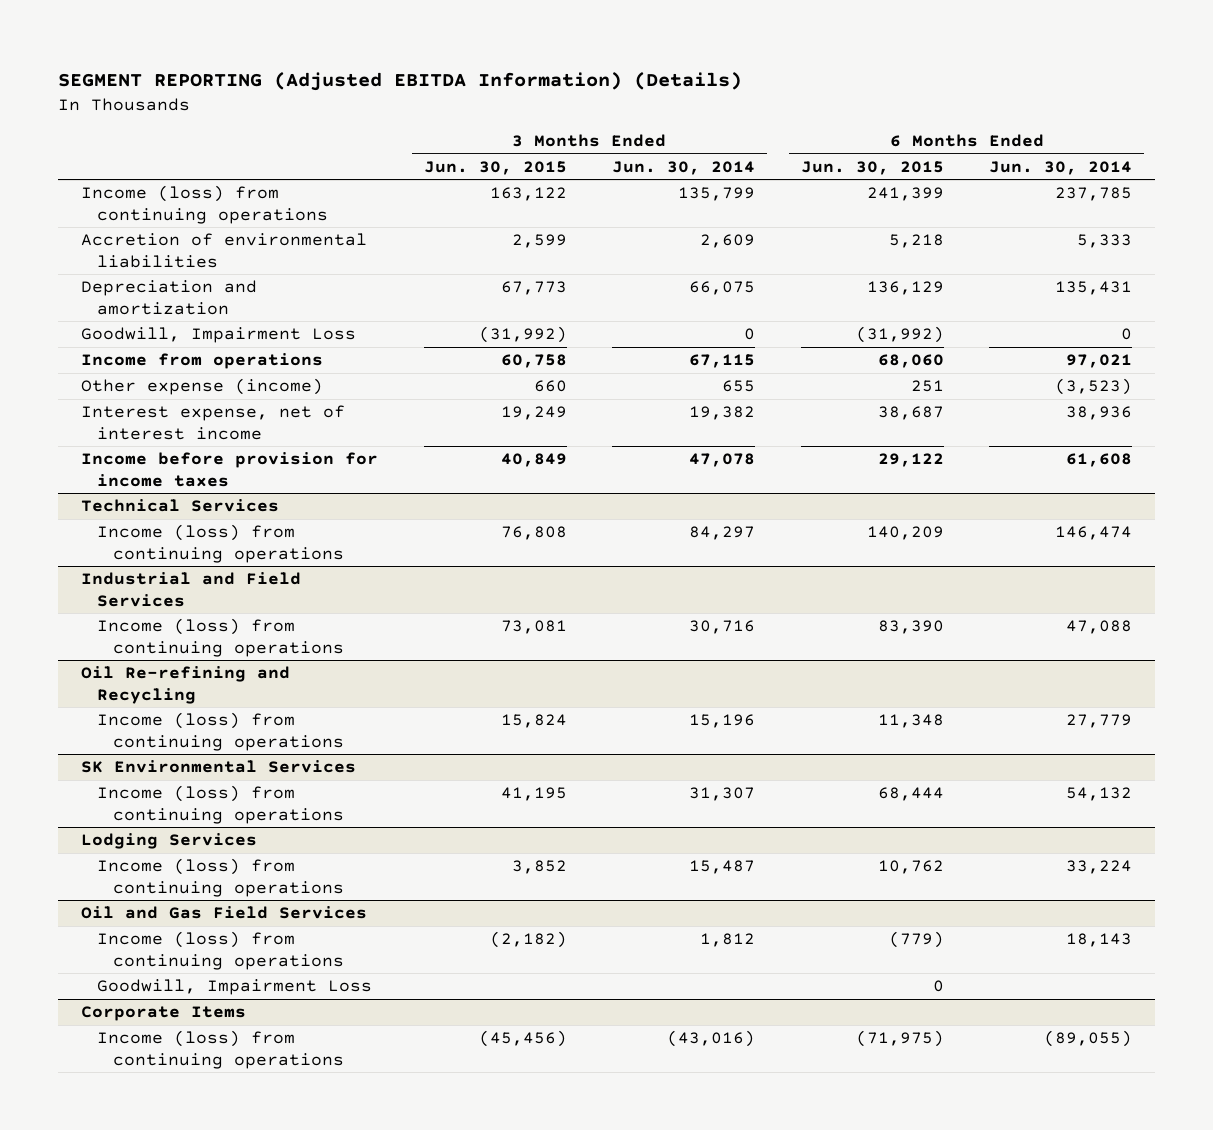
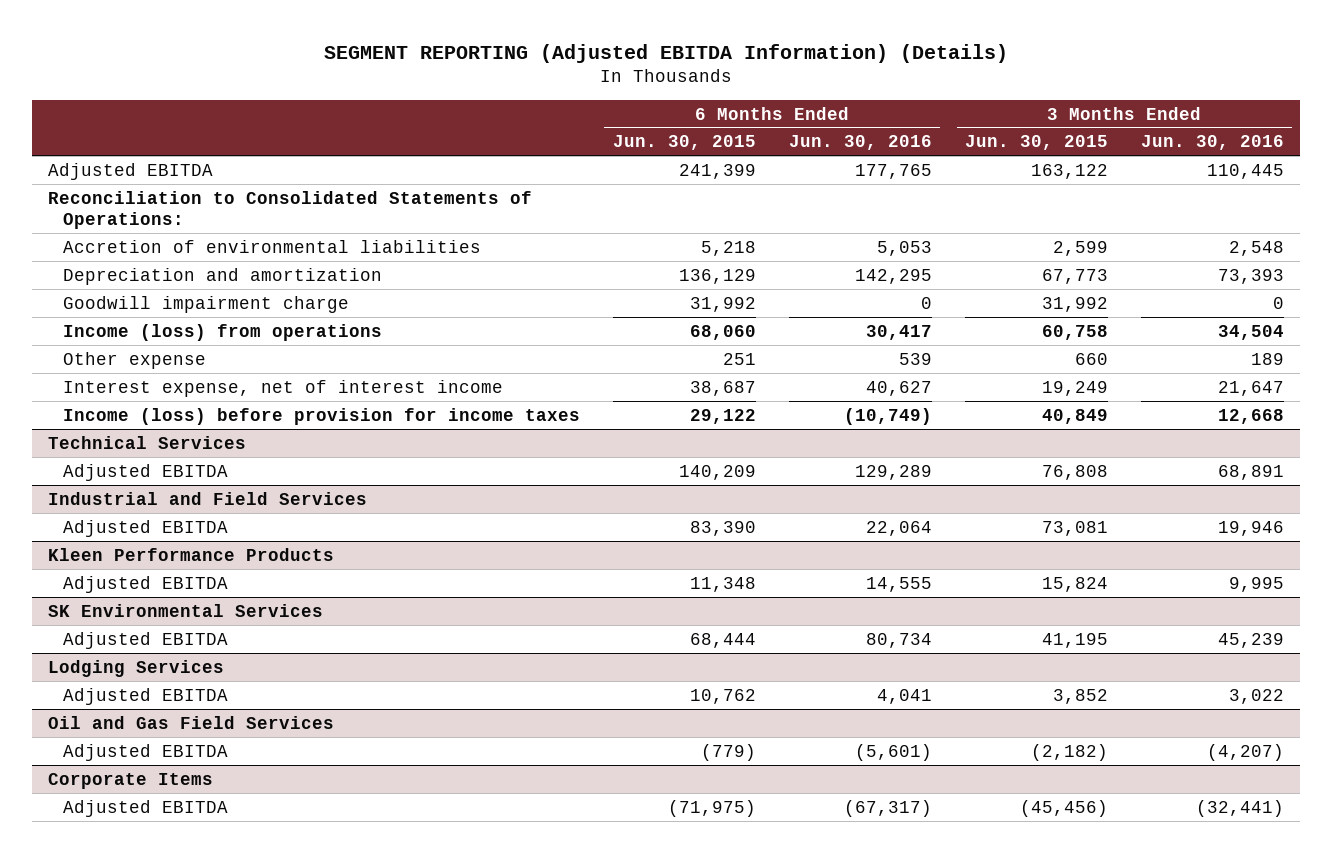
[612,160,756,175] Jun. 30, 2014 -> none
[989,160,1133,175] Jun. 30, 2014 -> none
none -> [788,135,932,151] Jun. 30, 2016
none -> [1140,135,1284,151] Jun. 30, 2016
[80,185,328,224] Income (loss) from continuing operations -> [48,162,214,180] Adjusted EBITDA
none -> [48,190,533,229] Reconciliation to Consolidated Statements of Operations:
[80,327,356,344] Goodwill, Impairment Loss -> [62,295,349,313] Goodwill impairment charge
[478,326,567,344] (31,992) -> [1041,296,1108,312] 31,992
[855,326,944,344] (31,992) -> [689,296,756,312] 31,992
[80,353,323,370] Income from operations -> [62,323,382,341] Income (loss) from operations
[80,378,323,396] Other expense (income) -> [62,351,206,369] Other expense
[80,452,378,487] Income before provision for income taxes -> [62,407,580,425] Income (loss) before provision for income taxes
[96,524,344,563] Income (loss) from continuing operations -> [62,463,228,481] Adjusted EBITDA
[80,666,290,704] Oil Re-refining and Recycling -> none
[96,618,344,657] Income (loss) from continuing operations -> [62,519,228,537] Adjusted EBITDA
none -> [48,547,335,561] Kleen Performance Products
[96,712,344,751] Income (loss) from continuing operations -> [62,575,228,593] Adjusted EBITDA
[96,785,344,824] Income (loss) from continuing operations -> [62,631,228,649] Adjusted EBITDA
[96,858,344,897] Income (loss) from continuing operations -> [62,687,228,705] Adjusted EBITDA
[96,979,372,996] Goodwill, Impairment Loss -> none
[96,931,344,970] Income (loss) from continuing operations -> [62,743,228,761] Adjusted EBITDA
[96,1030,344,1069] Income (loss) from continuing operations -> [62,799,228,817] Adjusted EBITDA

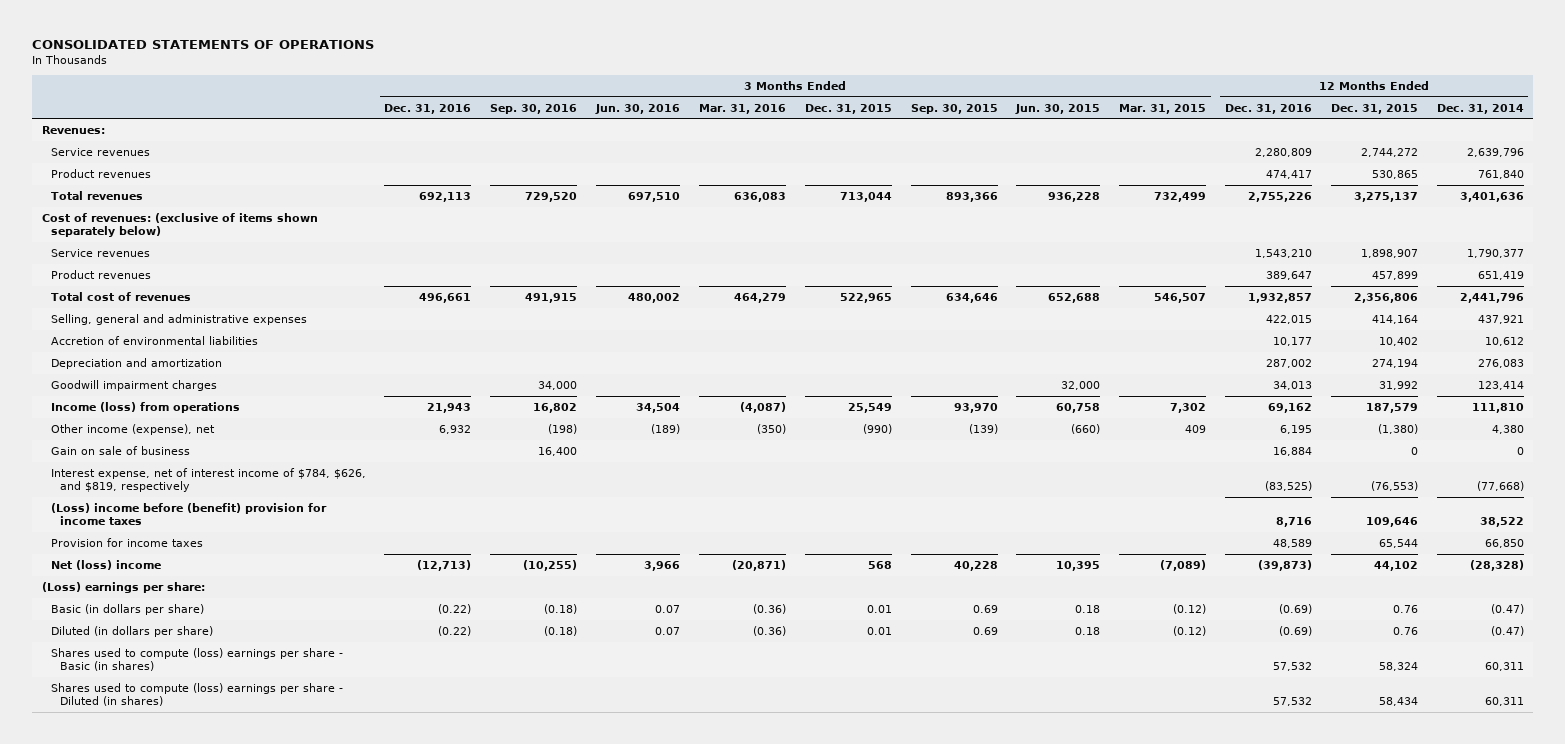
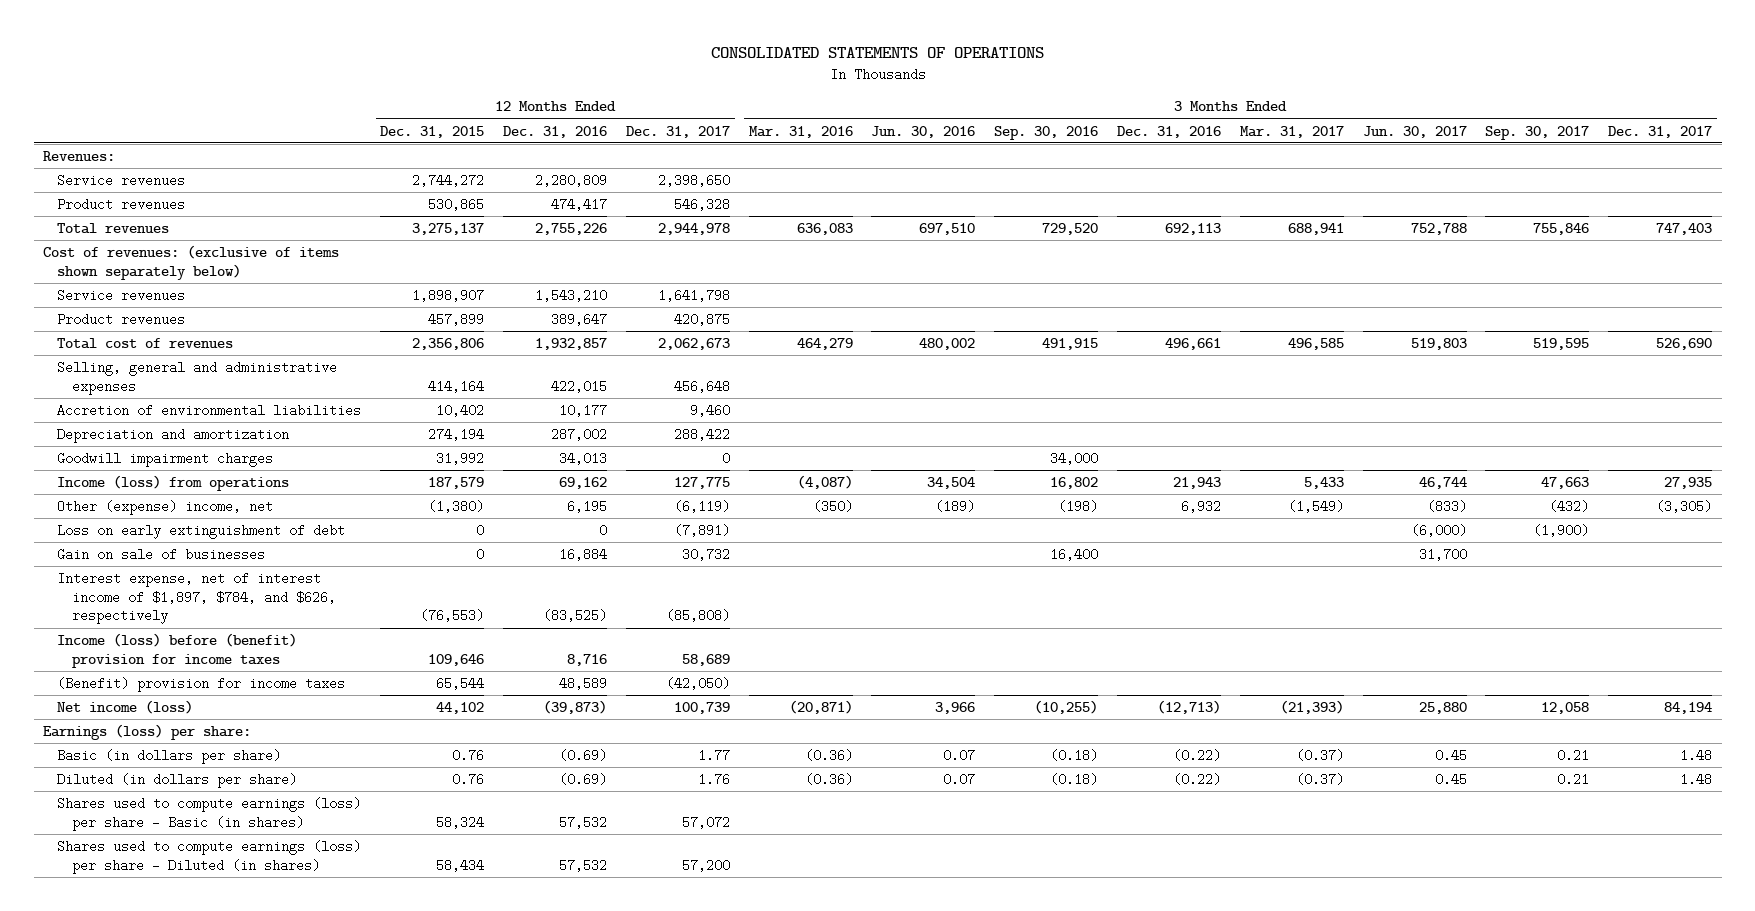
[804,103,892,114] Dec. 31, 2015 -> none
[910,103,998,114] Sep. 30, 2015 -> none
[1015,103,1101,114] Jun. 30, 2015 -> none
[1119,103,1207,114] Mar. 31, 2015 -> none
[1436,103,1524,114] Dec. 31, 2014 -> none
none -> [625,125,730,138] Dec. 31, 2017
none -> [1239,125,1344,138] Mar. 31, 2017
none -> [1362,125,1467,138] Jun. 30, 2017
none -> [1485,125,1590,140] Sep. 30, 2017
none -> [1608,125,1713,138] Dec. 31, 2017
[50,423,215,435] Other income (expense), net -> [57,499,274,515] Other (expense) income, net
none -> [57,523,346,539] Loss on early extinguishment of debt
[50,445,190,455] Gain on sale of business -> [57,547,266,561] Gain on sale of businesses
[50,467,366,492] Interest expense, net of interest income of $784, $626, and $819, respectively -> [57,571,336,625] Interest expense, net of interest income of $1,897, $784, and $626, respectively
[50,502,327,525] (Loss) income before (benefit) provision for income taxes -> [57,632,298,668] Income (loss) before (benefit) provision for income taxes
[50,537,203,547] Provision for income taxes -> [57,676,346,692] (Benefit) provision for income taxes
[50,559,161,570] Net (loss) income -> [57,699,194,714] Net income (loss)
[41,581,205,593] (Loss) earnings per share: -> [42,723,251,740] Earnings (loss) per share:
[50,647,343,671] Shares used to compute (loss) earnings per share - Basic (in shares) -> [57,796,362,831] Shares used to compute earnings (loss) per share - Basic (in shares)
[50,682,343,706] Shares used to compute (loss) earnings per share - Diluted (in shares) -> [57,839,362,874] Shares used to compute earnings (loss) per share - Diluted (in shares)

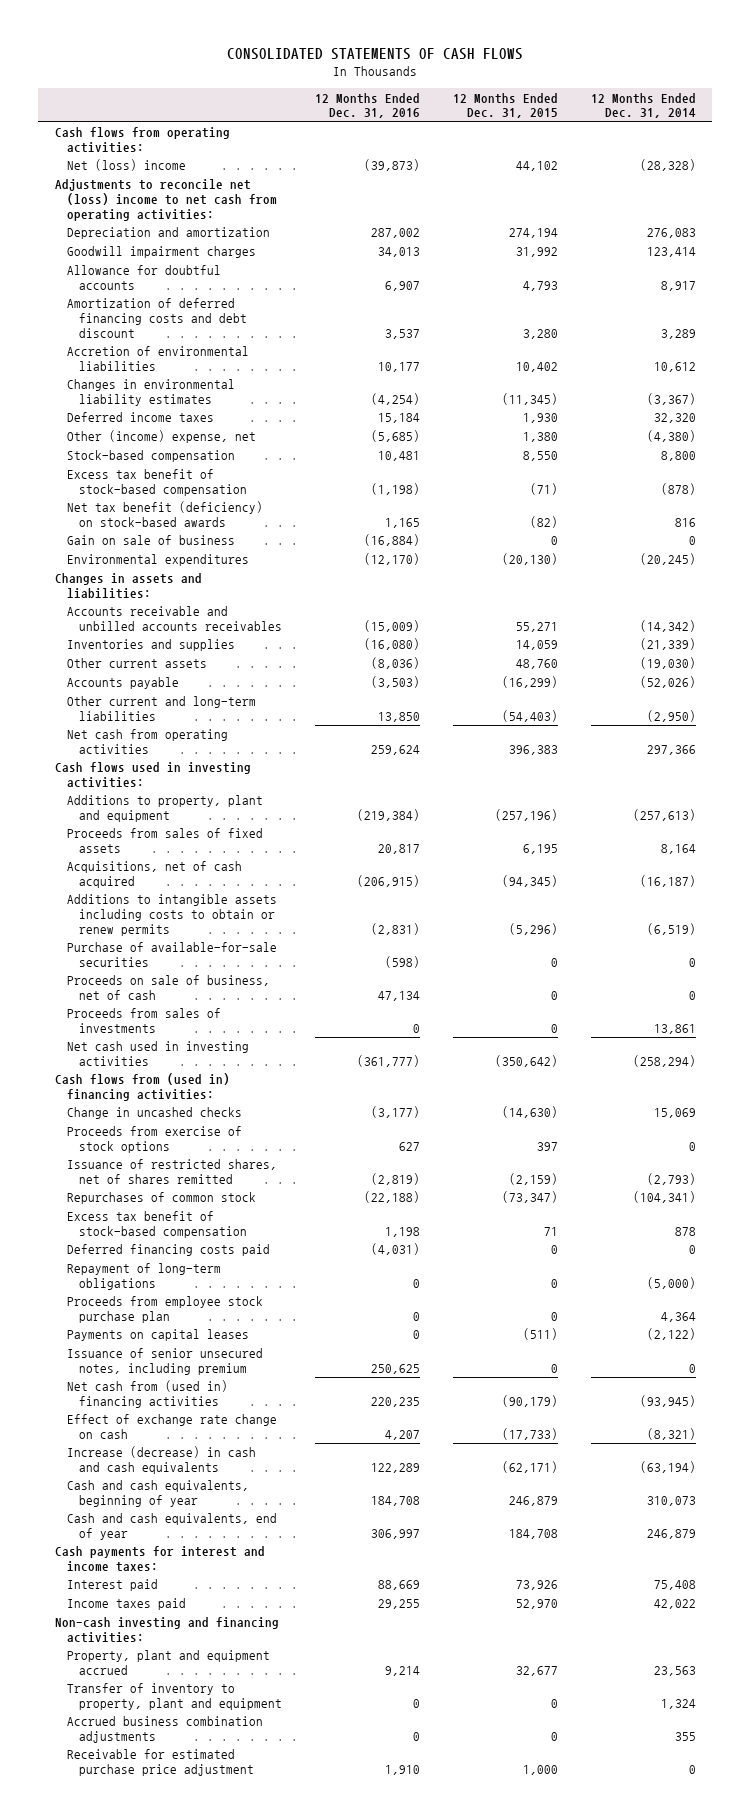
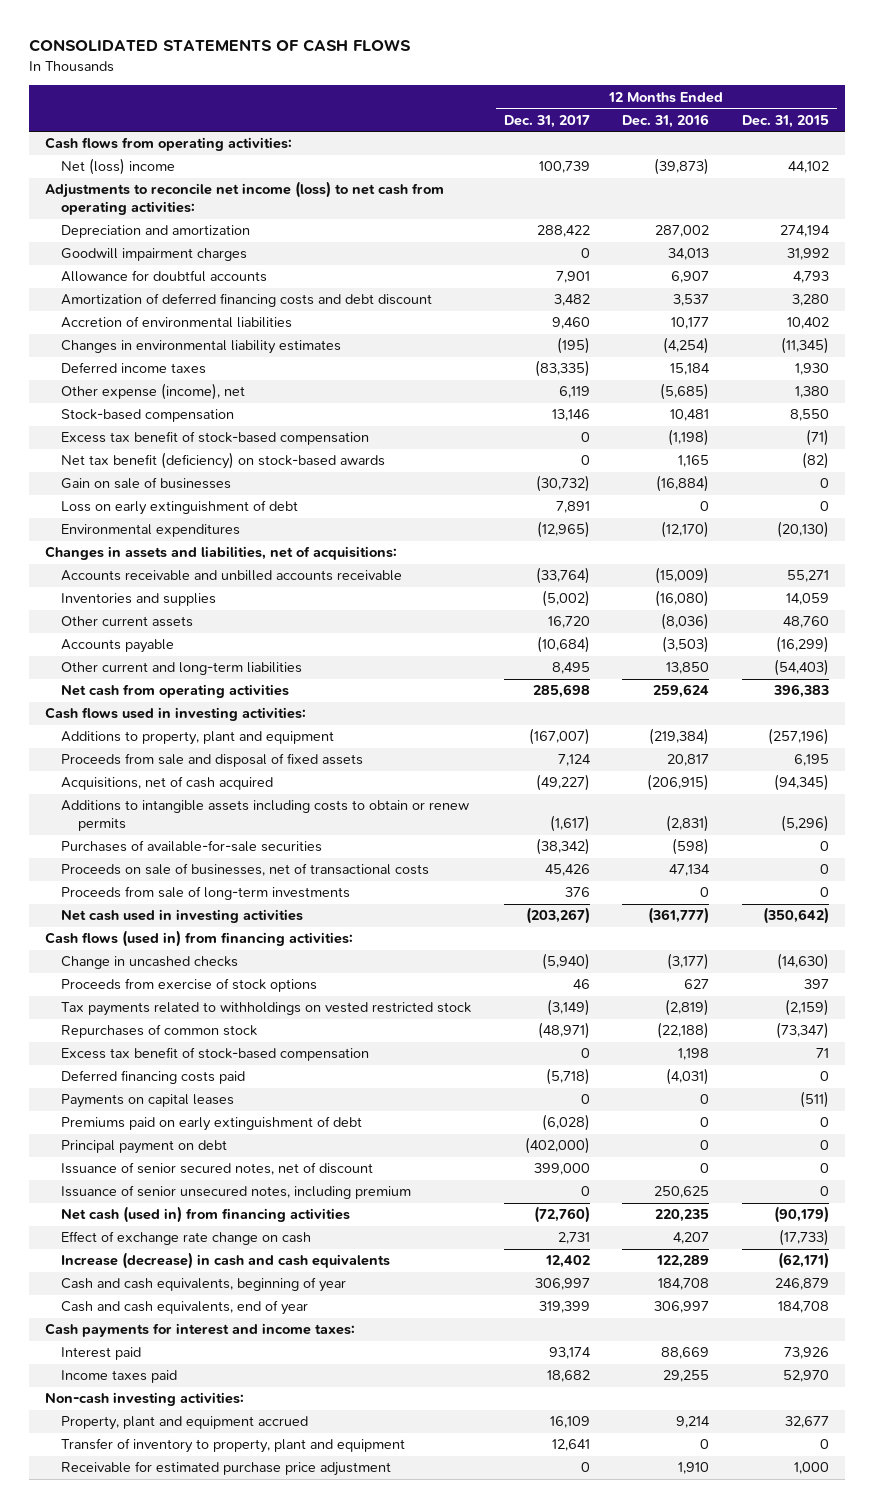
[590,92,696,119] 12 Months Ended Dec. 31, 2014 -> none
none -> [503,114,590,128] Dec. 31, 2017
[54,179,277,221] Adjustments to reconcile net (loss) income to net cash from operating activities: -> [44,181,444,216] Adjustments to reconcile net income (loss) to net cash from operating activities:
[66,430,256,444] Other (income) expense, net -> [61,383,246,401] Other expense (income), net
[66,535,235,546] Gain on sale of business -> [61,477,232,490] Gain on sale of businesses
none -> [61,500,299,516] Loss on early extinguishment of debt
[54,573,202,600] Changes in assets and liabilities: -> [44,546,397,561] Changes in assets and liabilities, net of acquisitions:
[66,606,282,632] Accounts receivable and unbilled accounts receivables -> [61,570,403,582] Accounts receivable and unbilled accounts receivable
[66,828,263,854] Proceeds from sales of fixed assets -> [61,753,364,768] Proceeds from sale and disposal of fixed assets
[66,942,277,968] Purchase of available-for-sale securities -> [61,840,323,853] Purchases of available-for-sale securities
[66,975,270,1001] Proceeds on sale of business, net of cash -> [61,863,430,877] Proceeds on sale of businesses, net of transactional costs
[66,1008,221,1034] Proceeds from sales of investments -> [61,886,351,901] Proceeds from sale of long-term investments
[54,1073,230,1102] Cash flows from (used in) financing activities: -> [44,930,353,948] Cash flows (used in) from financing activities:
[66,1159,277,1185] Issuance of restricted shares, net of shares remitted -> [61,1002,472,1017] Tax payments related to withholdings on vested restricted stock
[66,1263,221,1291] Repayment of long-term obligations -> none
[66,1296,263,1324] Proceeds from employee stock purchase plan -> none
none -> [61,1116,363,1132] Premiums paid on early extinguishment of debt
none -> [61,1140,228,1155] Principal payment on debt
none -> [61,1162,374,1176] Issuance of senior secured notes, net of discount
[66,1380,228,1409] Net cash from (used in) financing activities -> [61,1206,351,1224] Net cash (used in) from financing activities
[54,1617,279,1644] Non-cash investing and financing activities: -> [44,1392,244,1407] Non-cash investing activities:
[66,1716,263,1744] Accrued business combination adjustments -> none

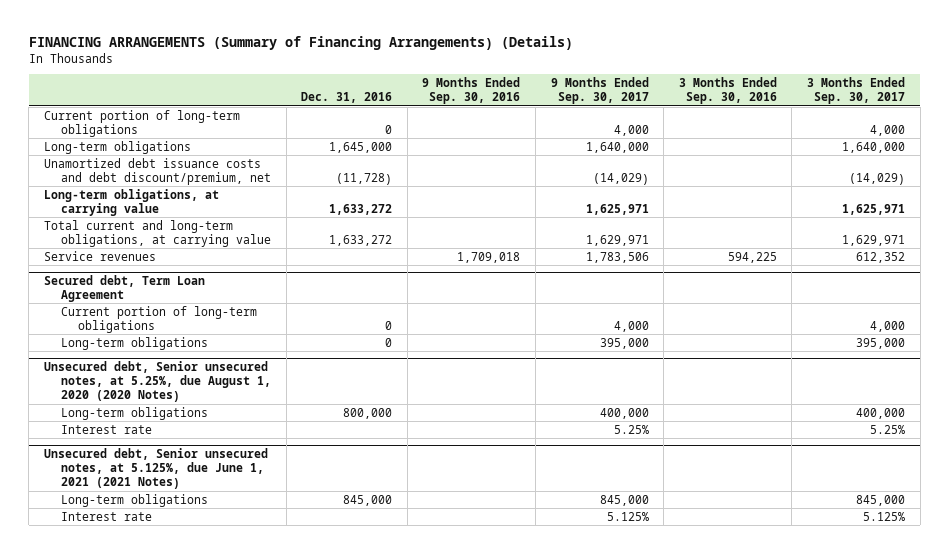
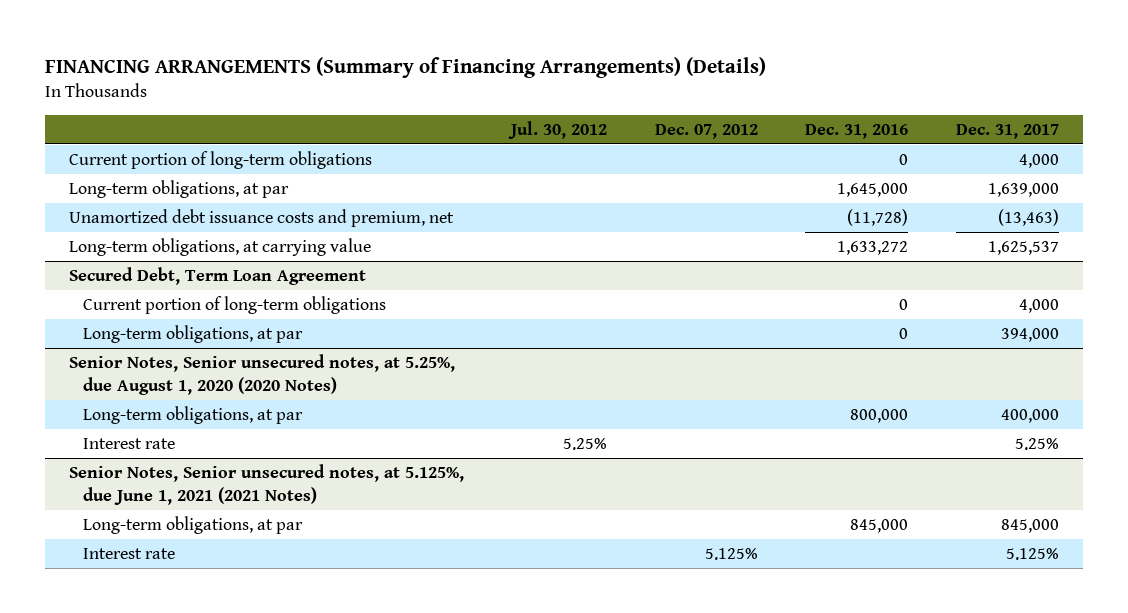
[422,77,521,105] 9 Months Ended Sep. 30, 2016 -> none
[550,77,649,105] 9 Months Ended Sep. 30, 2017 -> none
[678,77,777,105] 3 Months Ended Sep. 30, 2016 -> none
[807,77,906,105] 3 Months Ended Sep. 30, 2017 -> none
none -> [508,120,608,139] Jul. 30, 2012
none -> [654,123,758,139] Dec. 07, 2012
none -> [955,123,1059,139] Dec. 31, 2017
[43,140,191,154] Long-term obligations -> [68,180,289,199] Long-term obligations, at par
[43,157,271,185] Unamortized debt issuance costs and debt discount/premium, net -> [68,209,454,228] Unamortized debt issuance costs and premium, net
[43,219,271,247] Total current and long-term obligations, at carrying value -> none
[43,250,156,261] Service revenues -> none
[43,274,205,303] Secured debt, Term Loan Agreement -> [68,267,366,286] Secured Debt, Term Loan Agreement
[60,336,208,350] Long-term obligations -> [82,325,303,344] Long-term obligations, at par
[43,360,271,403] Unsecured debt, Senior unsecured notes, at 5.25%, due August 1, 2020 (2020 Notes) -> [68,354,455,395] Senior Notes, Senior unsecured notes, at 5.25%, due August 1, 2020 (2020 Notes)
[60,406,208,420] Long-term obligations -> [82,406,303,425] Long-term obligations, at par
[43,447,268,490] Unsecured debt, Senior unsecured notes, at 5.125%, due June 1, 2021 (2021 Notes) -> [68,464,464,505] Senior Notes, Senior unsecured notes, at 5.125%, due June 1, 2021 (2021 Notes)
[60,493,208,507] Long-term obligations -> [82,516,303,535] Long-term obligations, at par

